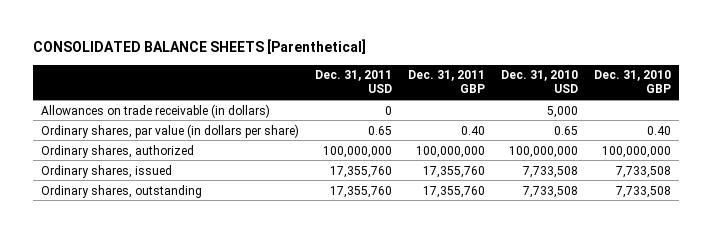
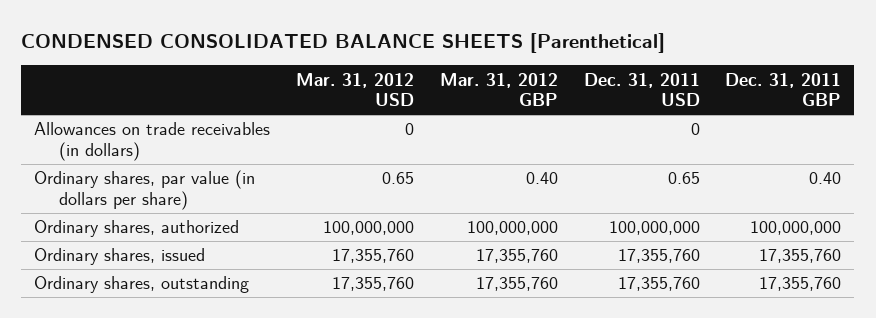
[33,39,367,55] CONSOLIDATED BALANCE SHEETS [Parenthetical] -> [21,33,666,54] CONDENSED CONSOLIDATED BALANCE SHEETS [Parenthetical]
[500,70,578,94] Dec. 31, 2010 USD -> none
[593,70,671,94] Dec. 31, 2010 GBP -> none
none -> [295,72,414,107] Mar. 31, 2012 USD
none -> [439,72,558,107] Mar. 31, 2012 GBP
[41,103,271,118] Allowances on trade receivable (in dollars) -> [34,122,271,161] Allowances on trade receivables (in dollars)

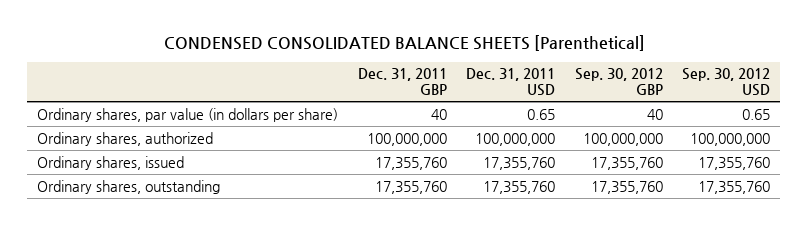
[295,72,414,107] Mar. 31, 2012 USD -> none
[439,72,558,107] Mar. 31, 2012 GBP -> none
none -> [574,68,663,96] Sep. 30, 2012 GBP
none -> [682,68,771,97] Sep. 30, 2012 USD
[34,122,271,161] Allowances on trade receivables (in dollars) -> none
[809,172,842,185] 0.40 -> [430,108,447,120] 40

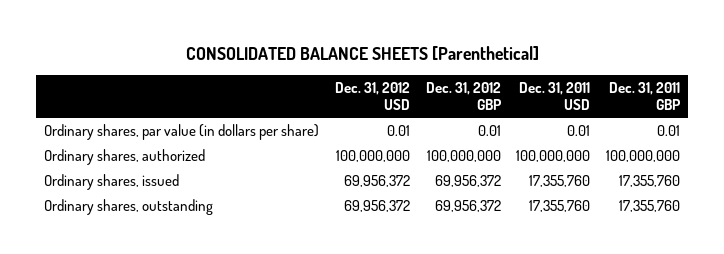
[163,35,645,52] CONDENSED CONSOLIDATED BALANCE SHEETS [Parenthetical] -> [186,45,540,60] CONSOLIDATED BALANCE SHEETS [Parenthetical]
[574,68,663,96] Sep. 30, 2012 GBP -> none
[682,68,771,97] Sep. 30, 2012 USD -> none
none -> [334,81,410,111] Dec. 31, 2012 USD
none -> [425,81,502,111] Dec. 31, 2012 GBP
[430,108,447,120] 40 -> [657,124,681,136] 0.01
[527,108,556,120] 0.65 -> [567,124,591,136] 0.01

